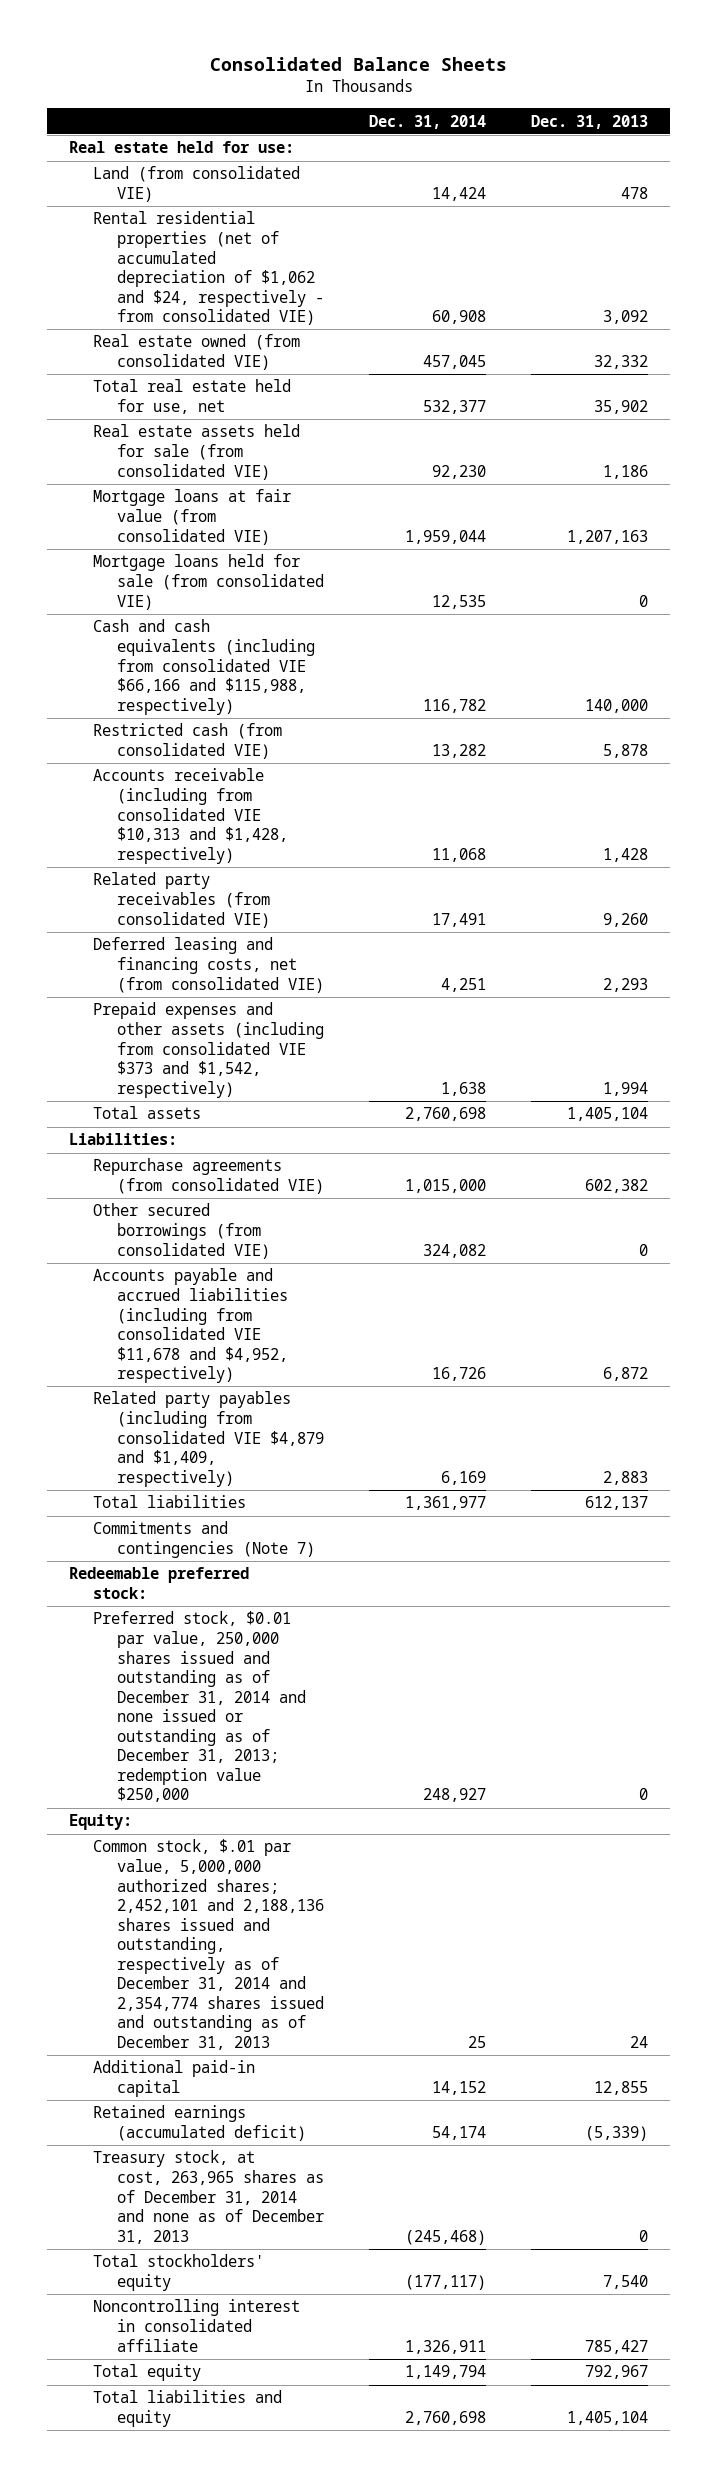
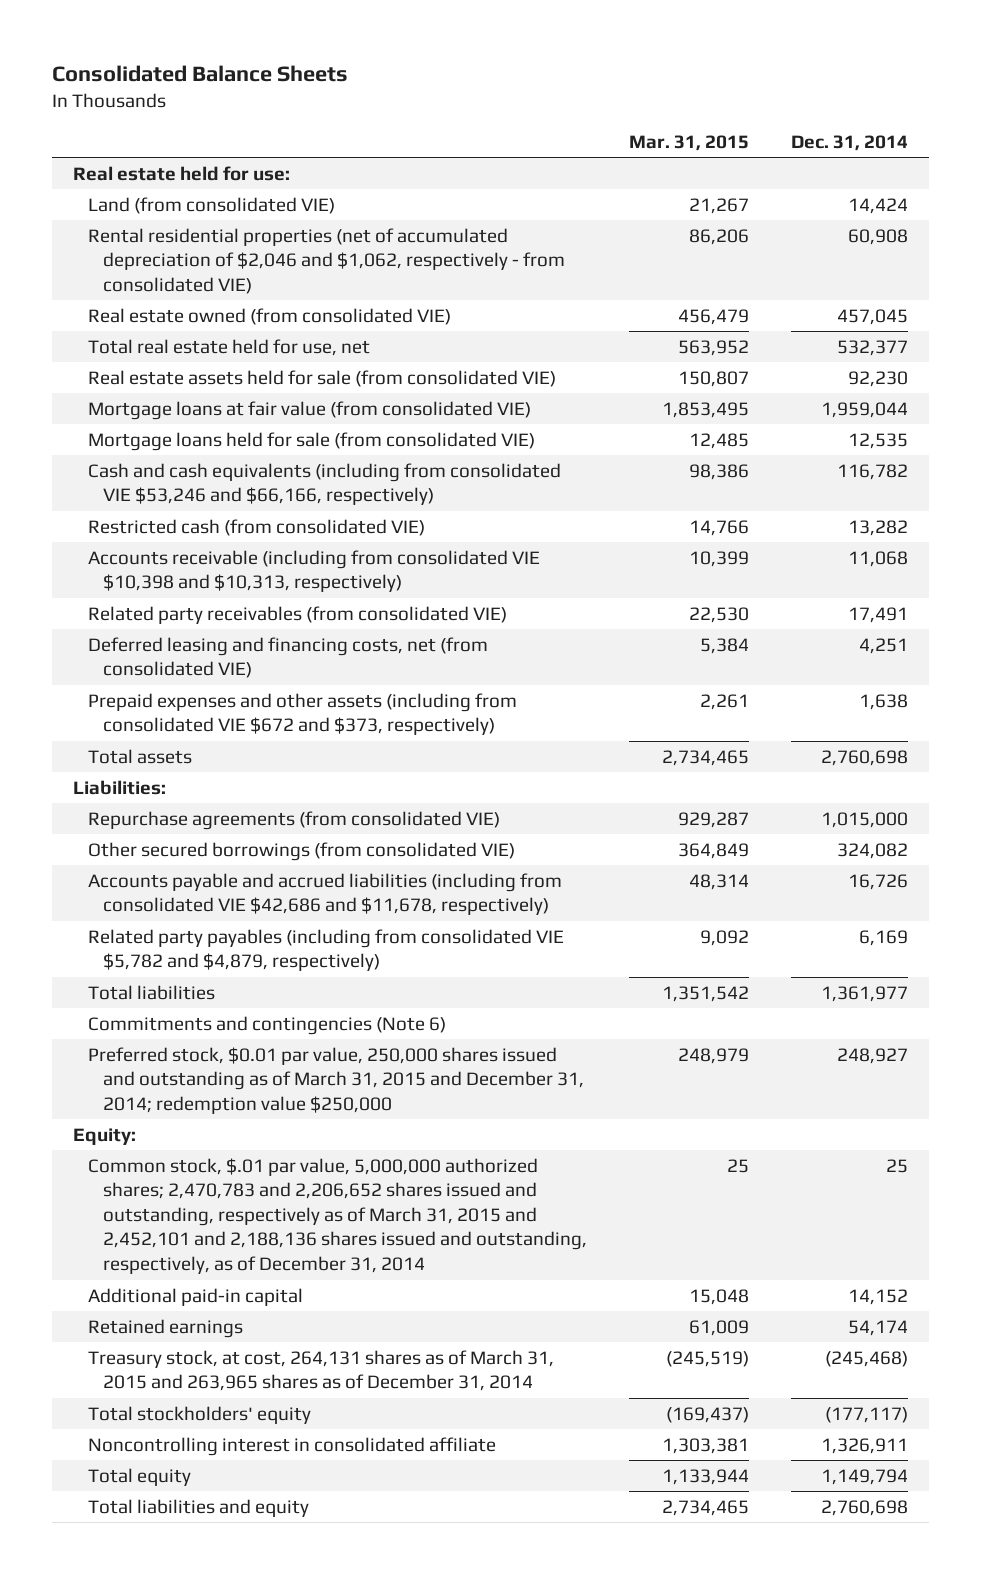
[530,114,648,129] Dec. 31, 2013 -> none
none -> [629,134,750,151] Mar. 31, 2015
[93,211,325,326] Rental residential properties (net of accumulated depreciation of $1,062 and $24, respectively - from consolidated VIE) -> [88,227,566,294] Rental residential properties (net of accumulated depreciation of $2,046 and $1,062, respectively - from consolidated VIE)
[93,619,316,715] Cash and cash equivalents (including from consolidated VIE $66,166 and $115,988, respectively) -> [88,462,562,506] Cash and cash equivalents (including from consolidated VIE $53,246 and $66,166, respectively)
[93,768,289,864] Accounts receivable (including from consolidated VIE $10,313 and $1,428, respectively) -> [88,549,541,593] Accounts receivable (including from consolidated VIE $10,398 and $10,313, respectively)
[93,1002,325,1098] Prepaid expenses and other assets (including from consolidated VIE $373 and $1,542, respectively) -> [88,692,518,736] Prepaid expenses and other assets (including from consolidated VIE $672 and $373, respectively)
[93,1268,289,1384] Accounts payable and accrued liabilities (including from consolidated VIE $11,678 and $4,952, respectively) -> [88,872,563,916] Accounts payable and accrued liabilities (including from consolidated VIE $42,686 and $11,678, respectively)
[93,1391,325,1487] Related party payables (including from consolidated VIE $4,879 and $1,409, respectively) -> [88,928,565,972] Related party payables (including from consolidated VIE $5,782 and $4,879, respectively)
[69,1567,250,1600] Redeemable preferred stock: -> none
[93,1521,316,1559] Commitments and contingencies (Note 7) -> [88,1015,447,1035] Commitments and contingencies (Note 6)
[93,1611,307,1803] Preferred stock, $0.01 par value, 250,000 shares issued and outstanding as of December 31, 2014 and none issued or outstanding as of December 31, 2013; redemption value $250,000 -> [88,1046,585,1114] Preferred stock, $0.01 par value, 250,000 shares issued and outstanding as of March 31, 2015 and December 31, 2014; redemption value $250,000
[93,1839,325,2050] Common stock, $.01 par value, 5,000,000 authorized shares; 2,452,101 and 2,188,136 shares issued and outstanding, respectively as of December 31, 2014 and 2,354,774 shares issued and outstanding as of December 31, 2013 -> [88,1157,588,1274] Common stock, $.01 par value, 5,000,000 authorized shares; 2,470,783 and 2,206,652 shares issued and outstanding, respectively as of March 31, 2015 and 2,452,101 and 2,188,136 shares issued and outstanding, respectively, as of December 31, 2014
[93,2105,307,2142] Retained earnings (accumulated deficit) -> [88,1318,244,1338] Retained earnings
[93,2150,325,2244] Treasury stock, at cost, 263,965 shares as of December 31, 2014 and none as of December 31, 2013 -> [88,1349,555,1392] Treasury stock, at cost, 264,131 shares as of March 31, 2015 and 263,965 shares as of December 31, 2014

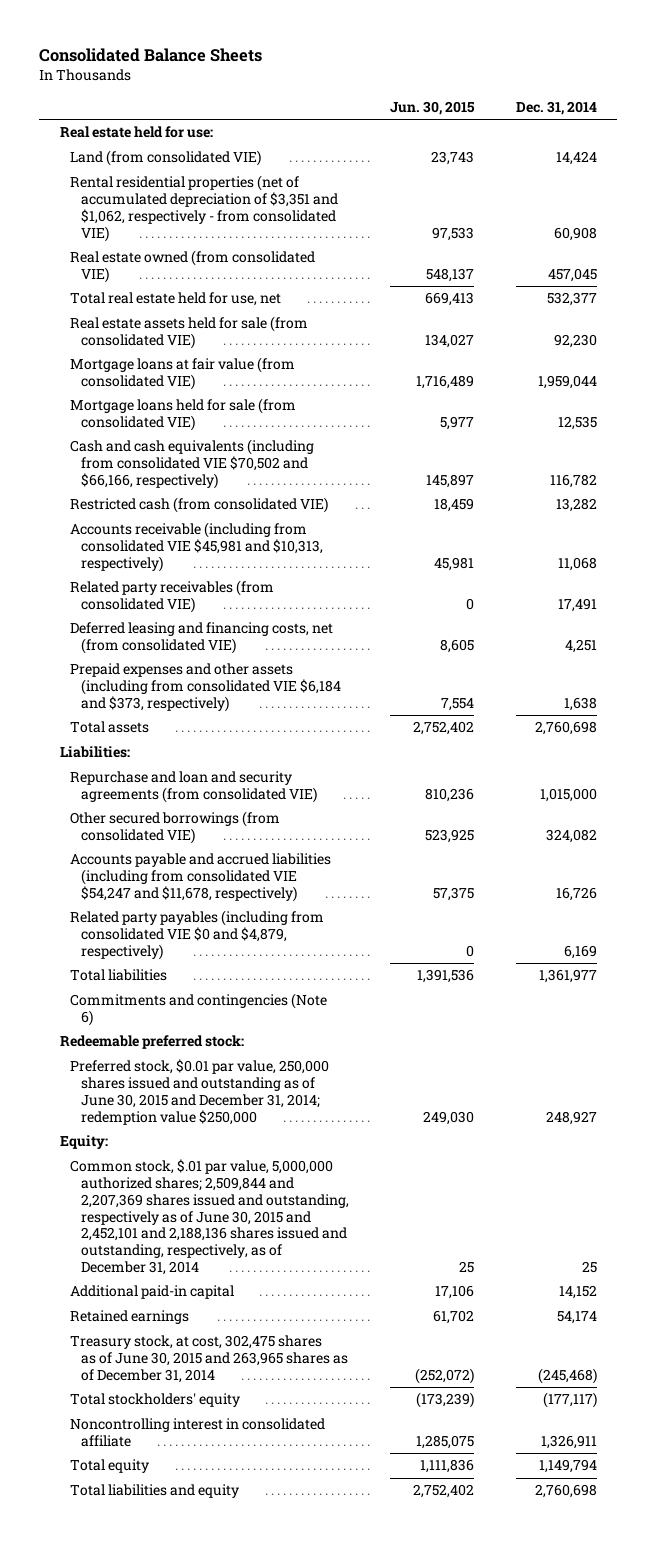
[629,134,750,151] Mar. 31, 2015 -> none
none -> [390,100,476,115] Jun. 30, 2015
[88,227,566,294] Rental residential properties (net of accumulated depreciation of $2,046 and $1,062, respectively - from consolidated VIE) -> [70,175,339,242] Rental residential properties (net of accumulated depreciation of $3,351 and $1,062, respectively - from consolidated VIE)
[88,462,562,506] Cash and cash equivalents (including from consolidated VIE $53,246 and $66,166, respectively) -> [70,439,315,489] Cash and cash equivalents (including from consolidated VIE $70,502 and $66,166, respectively)
[88,549,541,593] Accounts receivable (including from consolidated VIE $10,398 and $10,313, respectively) -> [70,522,324,572] Accounts receivable (including from consolidated VIE $45,981 and $10,313, respectively)
[88,692,518,736] Prepaid expenses and other assets (including from consolidated VIE $672 and $373, respectively) -> [70,663,342,712] Prepaid expenses and other assets (including from consolidated VIE $6,184 and $373, respectively)
[88,810,501,830] Repurchase agreements (from consolidated VIE) -> [70,771,318,804] Repurchase and loan and security agreements (from consolidated VIE)
[88,872,563,916] Accounts payable and accrued liabilities (including from consolidated VIE $42,686 and $11,678, respectively) -> [70,853,332,902] Accounts payable and accrued liabilities (including from consolidated VIE $54,247 and $11,678, respectively)
[88,928,565,972] Related party payables (including from consolidated VIE $5,782 and $4,879, respectively) -> [70,910,325,960] Related party payables (including from consolidated VIE $0 and $4,879, respectively)
none -> [59,1035,244,1050] Redeemable preferred stock:
[88,1046,585,1114] Preferred stock, $0.01 par value, 250,000 shares issued and outstanding as of March 31, 2015 and December 31, 2014; redemption value $250,000 -> [70,1059,330,1125] Preferred stock, $0.01 par value, 250,000 shares issued and outstanding as of June 30, 2015 and December 31, 2014; redemption value $250,000
[88,1157,588,1274] Common stock, $.01 par value, 5,000,000 authorized shares; 2,470,783 and 2,206,652 shares issued and outstanding, respectively as of March 31, 2015 and 2,452,101 and 2,188,136 shares issued and outstanding, respectively, as of December 31, 2014 -> [70,1159,350,1275] Common stock, $.01 par value, 5,000,000 authorized shares; 2,509,844 and 2,207,369 shares issued and outstanding, respectively as of June 30, 2015 and 2,452,101 and 2,188,136 shares issued and outstanding, respectively, as of December 31, 2014
[88,1349,555,1392] Treasury stock, at cost, 264,131 shares as of March 31, 2015 and 263,965 shares as of December 31, 2014 -> [70,1335,349,1383] Treasury stock, at cost, 302,475 shares as of June 30, 2015 and 263,965 shares as of December 31, 2014

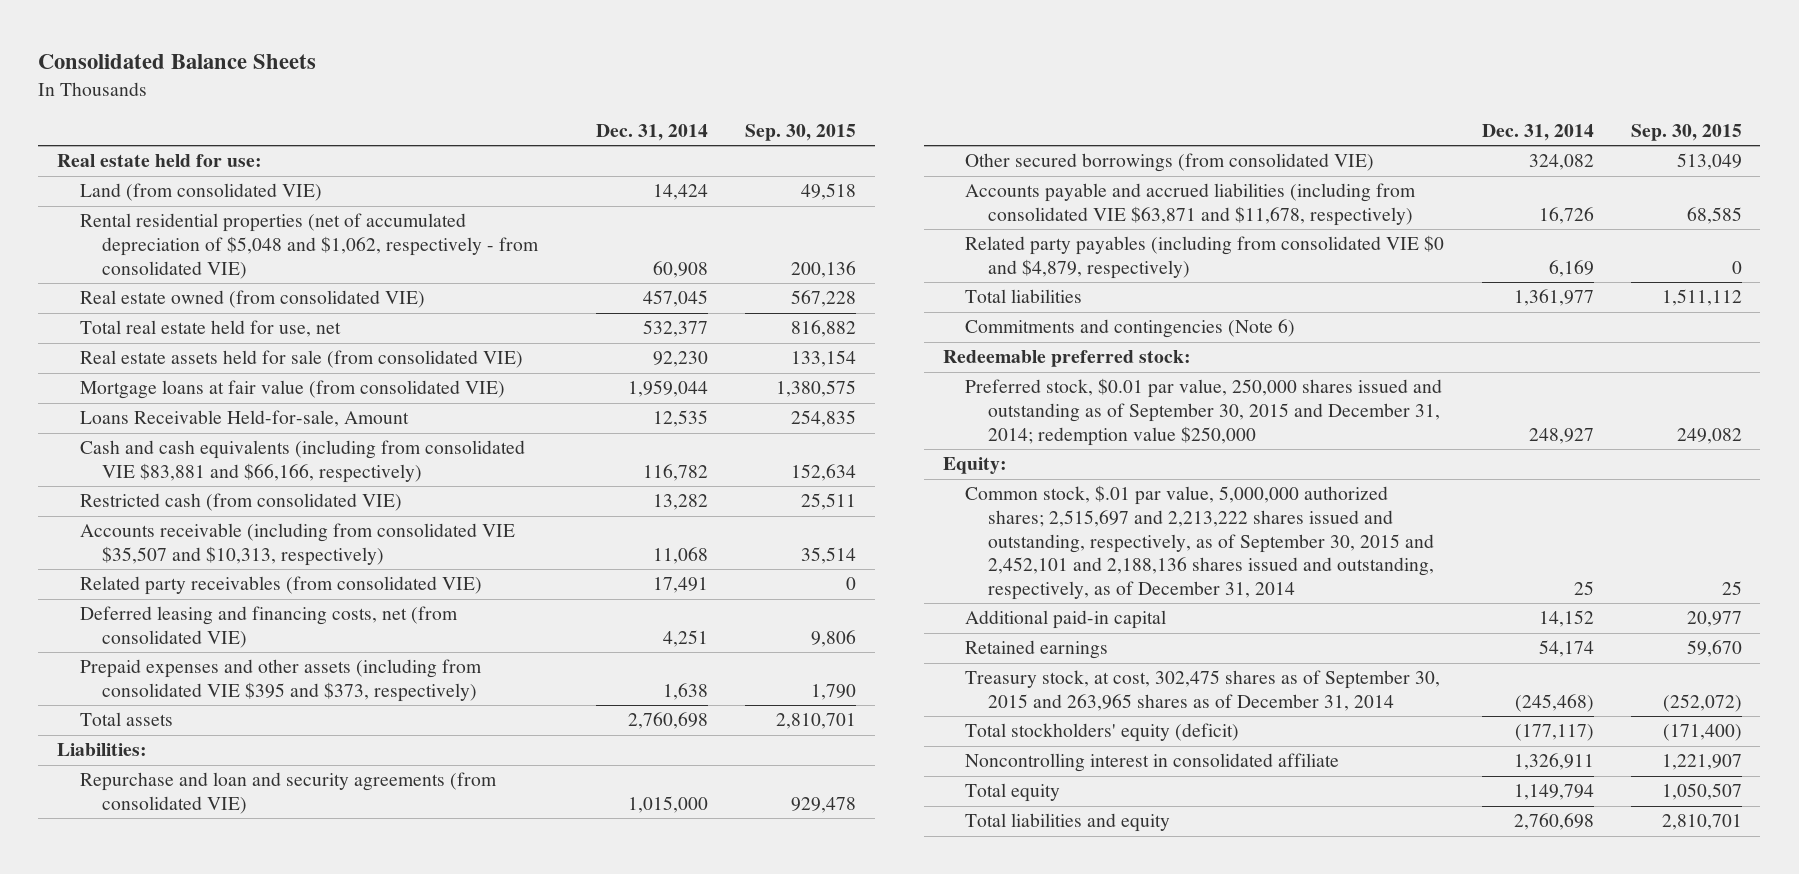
[390,100,476,115] Jun. 30, 2015 -> none
none -> [745,123,857,141] Sep. 30, 2015
[70,175,339,242] Rental residential properties (net of accumulated depreciation of $3,351 and $1,062, respectively - from consolidated VIE) -> [79,213,540,279] Rental residential properties (net of accumulated depreciation of $5,048 and $1,062, respectively - from consolidated VIE)
[70,398,297,432] Mortgage loans held for sale (from consolidated VIE) -> [79,410,409,428] Loans Receivable Held-for-sale, Amount
[70,439,315,489] Cash and cash equivalents (including from consolidated VIE $70,502 and $66,166, respectively) -> [79,440,525,484] Cash and cash equivalents (including from consolidated VIE $83,881 and $66,166, respectively)
[70,522,324,572] Accounts receivable (including from consolidated VIE $45,981 and $10,313, respectively) -> [79,523,515,567] Accounts receivable (including from consolidated VIE $35,507 and $10,313, respectively)
[70,663,342,712] Prepaid expenses and other assets (including from consolidated VIE $6,184 and $373, respectively) -> [79,659,482,703] Prepaid expenses and other assets (including from consolidated VIE $395 and $373, respectively)
[70,853,332,902] Accounts payable and accrued liabilities (including from consolidated VIE $54,247 and $11,678, respectively) -> [965,183,1417,227] Accounts payable and accrued liabilities (including from consolidated VIE $63,871 and $11,678, respectively)
[70,1059,330,1125] Preferred stock, $0.01 par value, 250,000 shares issued and outstanding as of June 30, 2015 and December 31, 2014; redemption value $250,000 -> [965,378,1443,446] Preferred stock, $0.01 par value, 250,000 shares issued and outstanding as of September 30, 2015 and December 31, 2014; redemption value $250,000
[70,1159,350,1275] Common stock, $.01 par value, 5,000,000 authorized shares; 2,509,844 and 2,207,369 shares issued and outstanding, respectively as of June 30, 2015 and 2,452,101 and 2,188,136 shares issued and outstanding, respectively, as of December 31, 2014 -> [965,485,1434,600] Common stock, $.01 par value, 5,000,000 authorized shares; 2,515,697 and 2,213,222 shares issued and outstanding, respectively, as of September 30, 2015 and 2,452,101 and 2,188,136 shares issued and outstanding, respectively, as of December 31, 2014
[70,1335,349,1383] Treasury stock, at cost, 302,475 shares as of June 30, 2015 and 263,965 shares as of December 31, 2014 -> [965,670,1441,712] Treasury stock, at cost, 302,475 shares as of September 30, 2015 and 263,965 shares as of December 31, 2014
[70,1393,241,1408] Total stockholders' equity -> [965,723,1240,743] Total stockholders' equity (deficit)

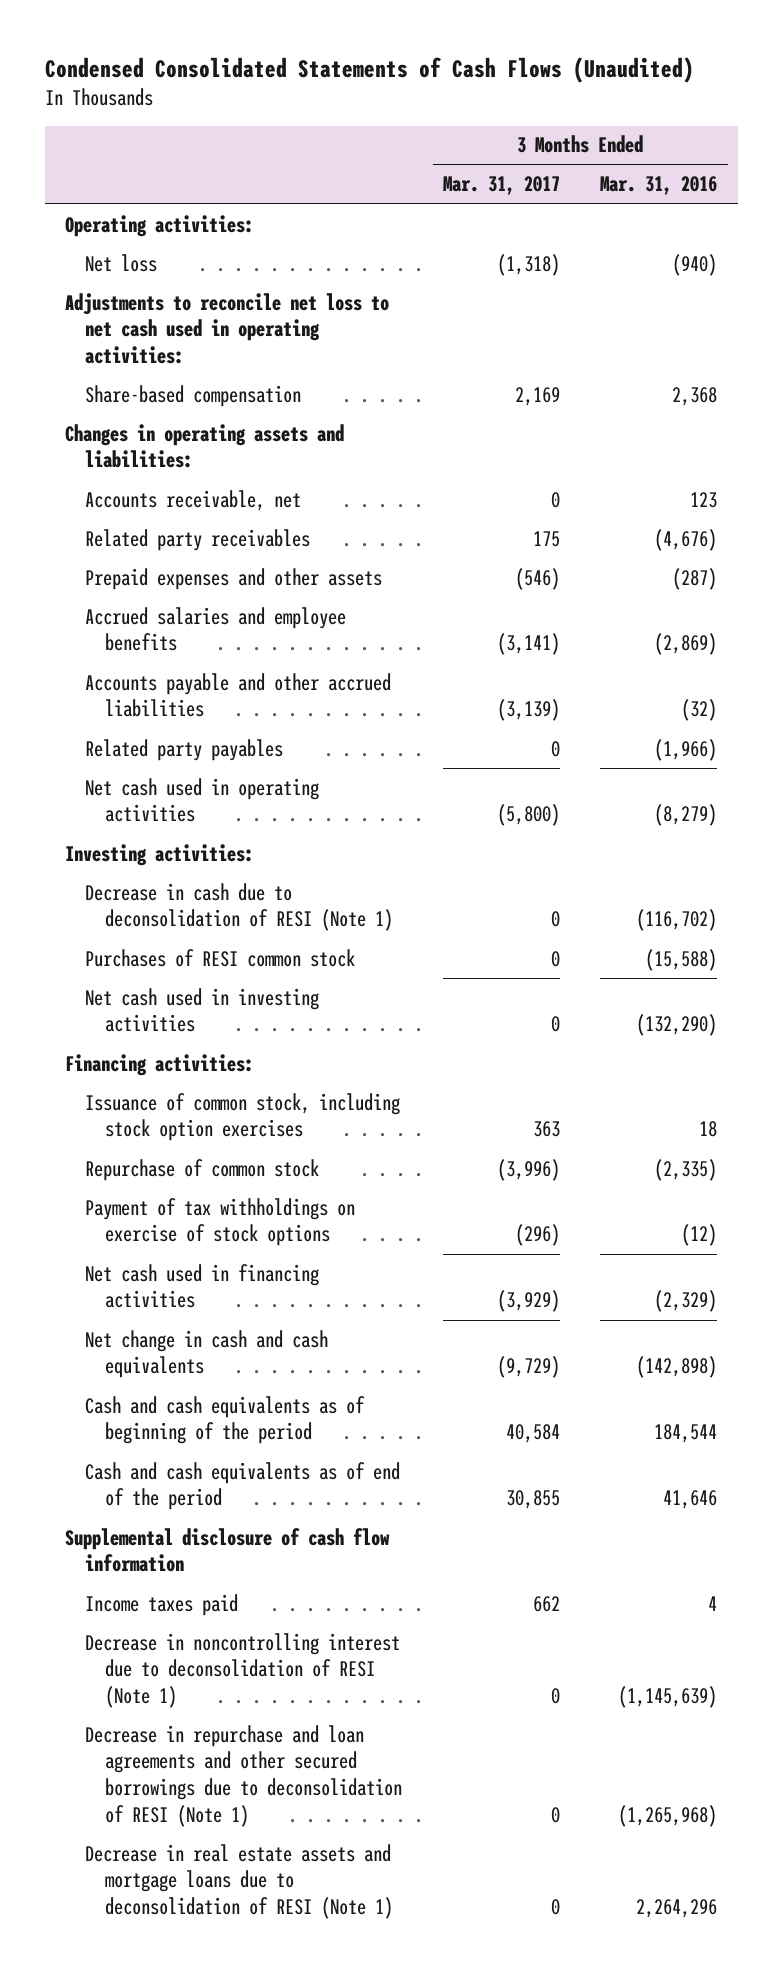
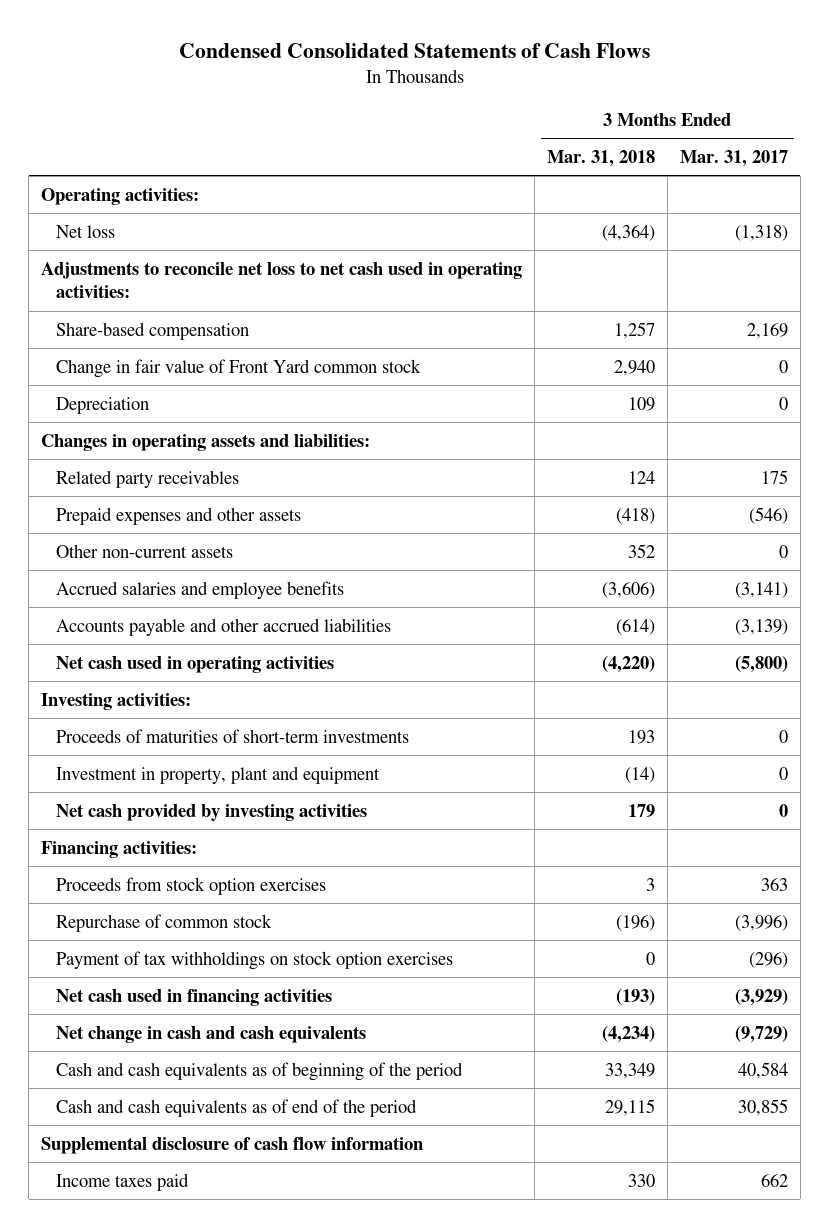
[44,56,694,83] Condensed Consolidated Statements of Cash Flows (Unaudited) -> [178,42,650,58] Condensed Consolidated Statements of Cash Flows
[600,176,718,196] Mar. 31, 2016 -> none
none -> [547,149,656,167] Mar. 31, 2018
none -> [55,358,421,378] Change in fair value of Front Yard common stock
none -> [55,396,149,414] Depreciation
[85,489,302,511] Accounts receivable, net -> none
none -> [55,543,233,558] Other non-current assets
[85,738,284,761] Related party payables -> none
[85,882,394,932] Decrease in cash due to deconsolidation of RESI (Note 1) -> none
[85,948,356,967] Purchases of RESI common stock -> none
none -> [55,728,409,743] Proceeds of maturities of short-term investments
none -> [55,765,380,784] Investment in property, plant and equipment
[85,987,320,1033] Net cash used in investing activities -> [55,803,367,821] Net cash provided by investing activities
[85,1092,401,1142] Issuance of common stock, including stock option exercises -> [55,876,326,895] Proceeds from stock option exercises
[85,1197,356,1247] Payment of tax withholdings on exercise of stock options -> [55,950,453,970] Payment of tax withholdings on stock option exercises
[85,1632,401,1709] Decrease in noncontrolling interest due to deconsolidation of RESI (Note 1) -> none
[85,1724,403,1827] Decrease in repurchase and loan agreements and other secured borrowings due to deconsolidation of RESI (Note 1) -> none
[85,1843,394,1920] Decrease in real estate assets and mortgage loans due to deconsolidation of RESI (Note 1) -> none

